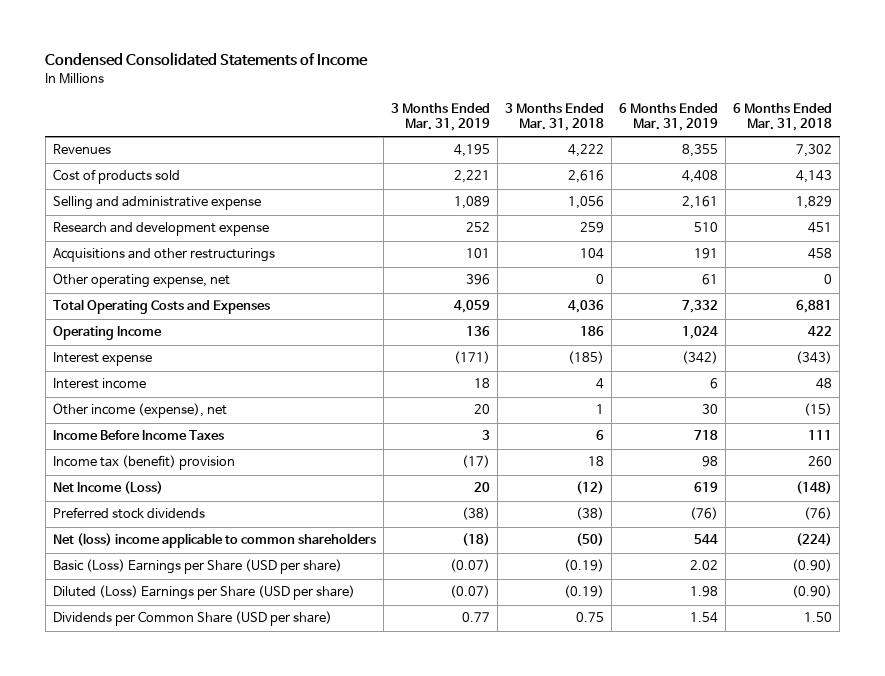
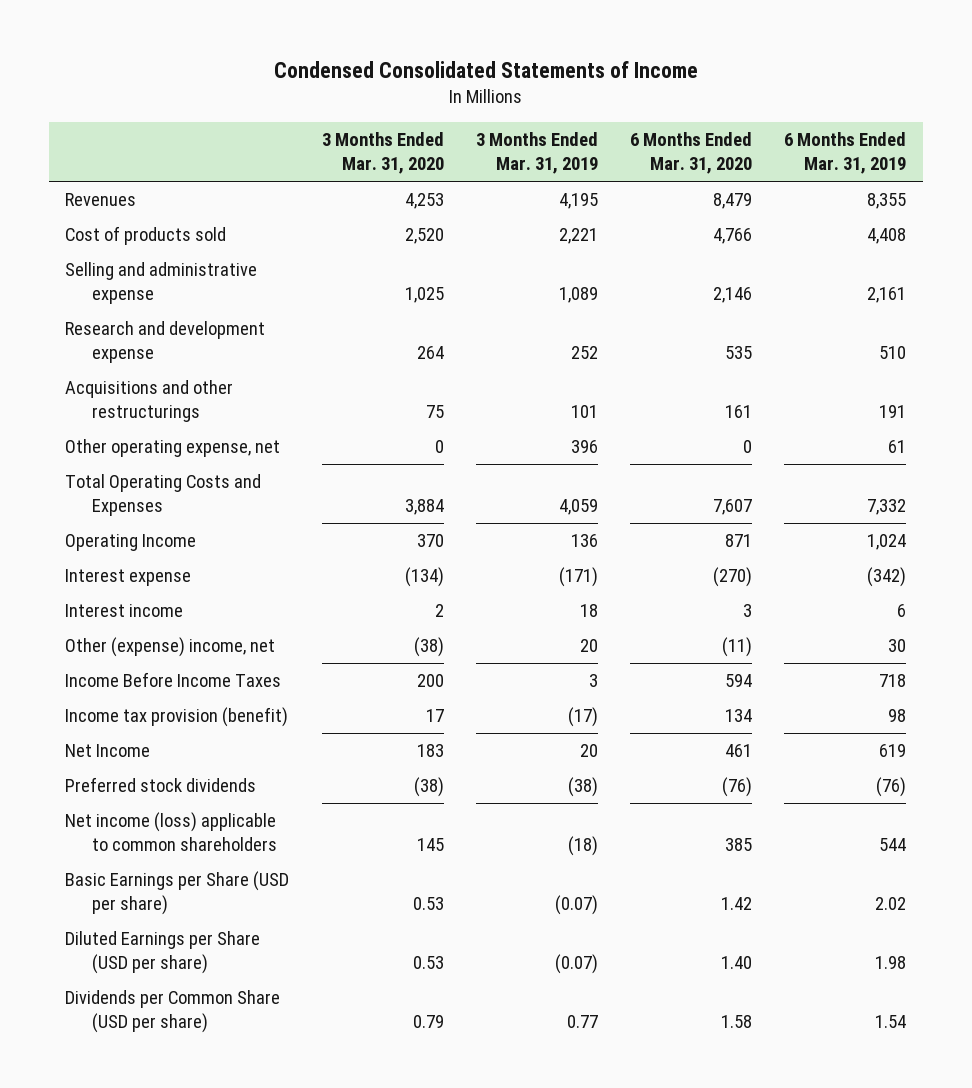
[505,103,605,132] 3 Months Ended Mar. 31, 2018 -> none
[733,103,833,132] 6 Months Ended Mar. 31, 2018 -> none
none -> [321,132,444,175] 3 Months Ended Mar. 31, 2020
none -> [630,132,753,175] 6 Months Ended Mar. 31, 2020
[52,403,227,419] Other income (expense), net -> [65,637,276,658] Other (expense) income, net
[52,455,235,471] Income tax (benefit) provision -> [65,707,289,728] Income tax provision (benefit)
[52,481,163,495] Net Income (Loss) -> [65,744,151,758] Net Income
[52,533,376,549] Net (loss) income applicable to common shareholders -> [65,812,277,852] Net income (loss) applicable to common shareholders
[52,559,342,575] Basic (Loss) Earnings per Share (USD per share) -> [65,871,290,916] Basic Earnings per Share (USD per share)
[52,585,355,601] Diluted (Loss) Earnings per Share (USD per share) -> [65,931,261,975] Diluted Earnings per Share (USD per share)

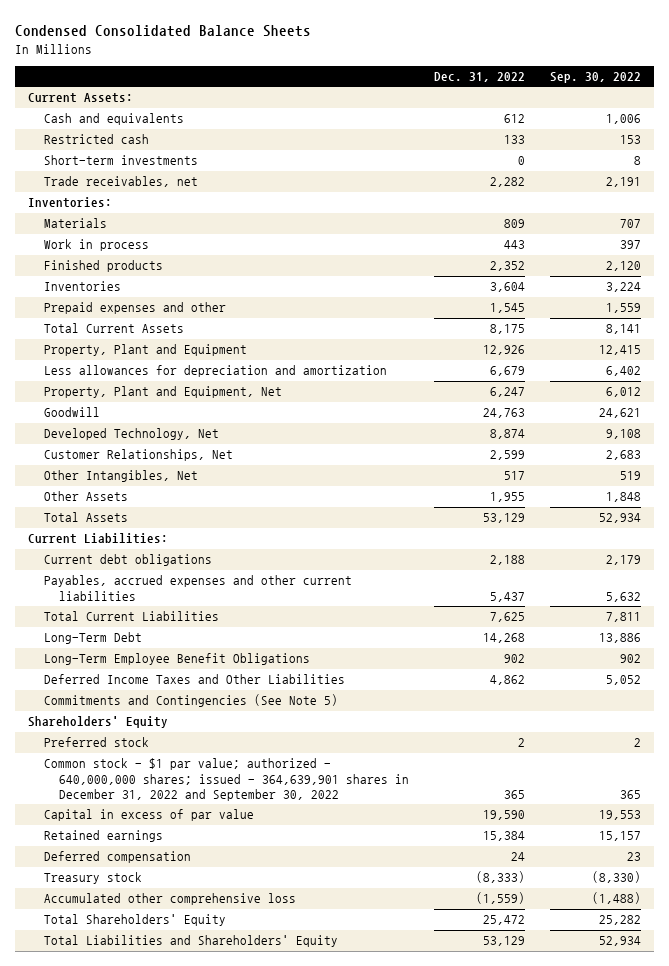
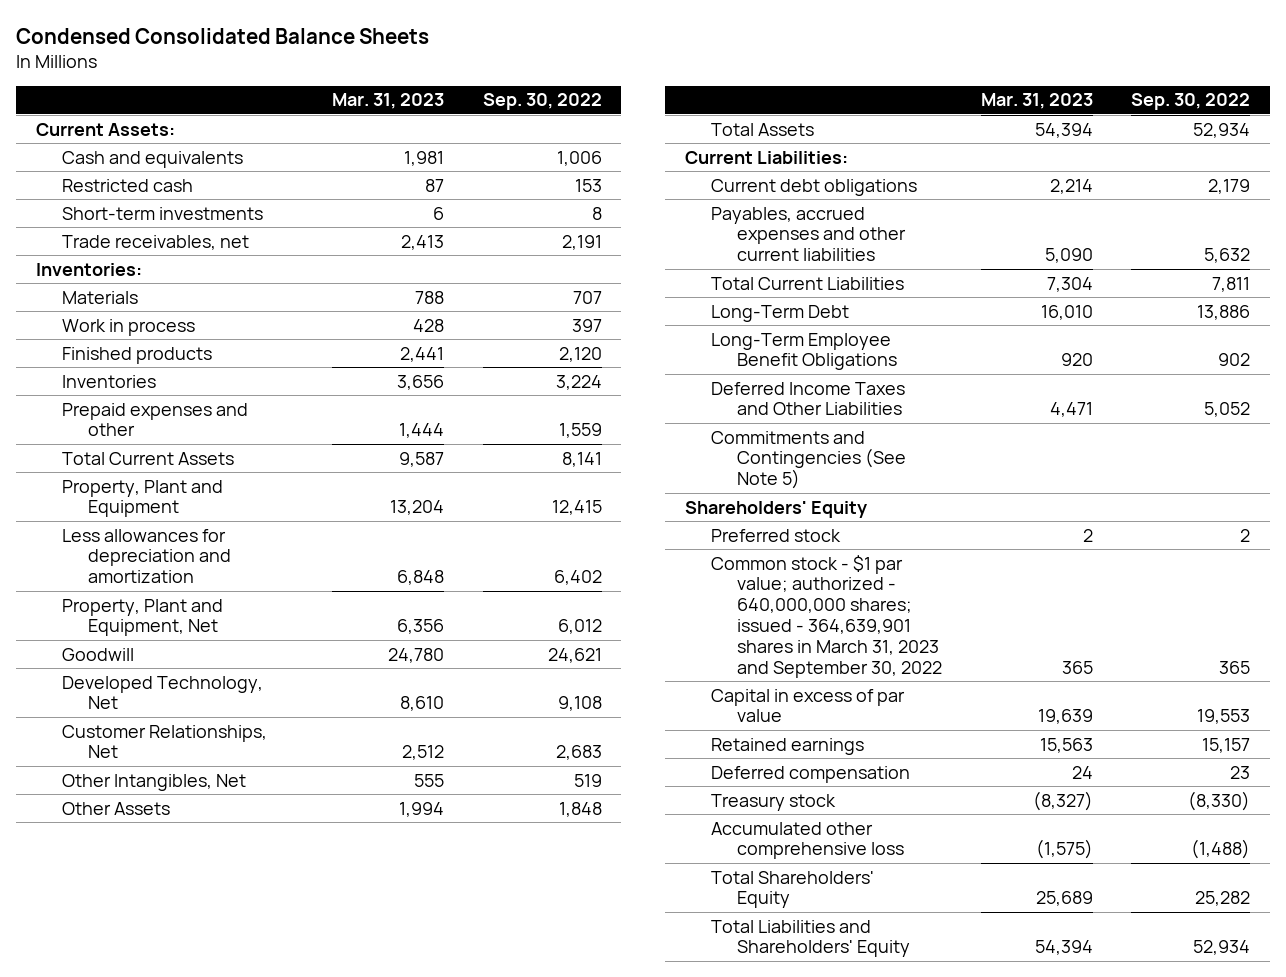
[434,72,526,83] Dec. 31, 2022 -> none
none -> [331,93,444,110] Mar. 31, 2023
[43,758,410,802] Common stock - $1 par value; authorized - 640,000,000 shares; issued - 364,639,901 shares in December 31, 2022 and September 30, 2022 -> [710,554,943,678] Common stock - $1 par value; authorized - 640,000,000 shares; issued - 364,639,901 shares in March 31, 2023 and September 30, 2022

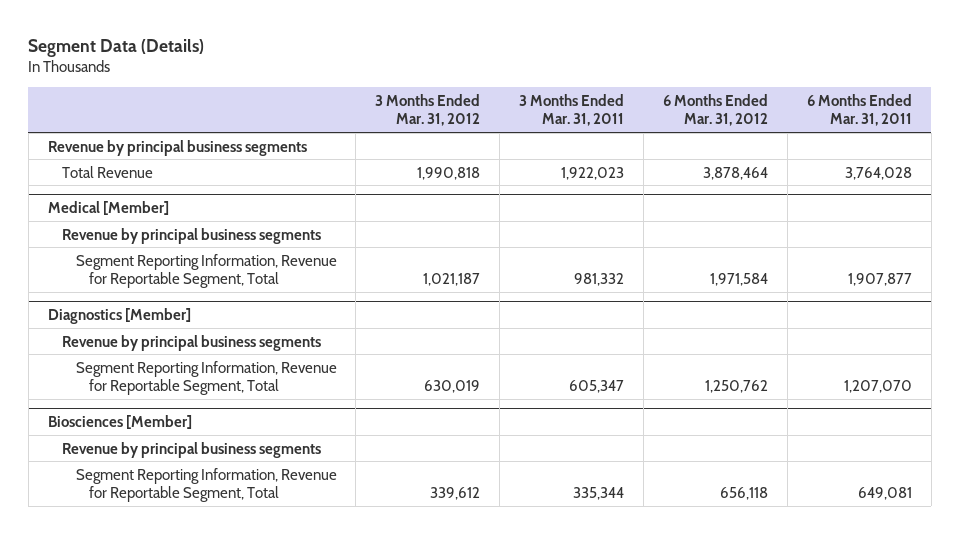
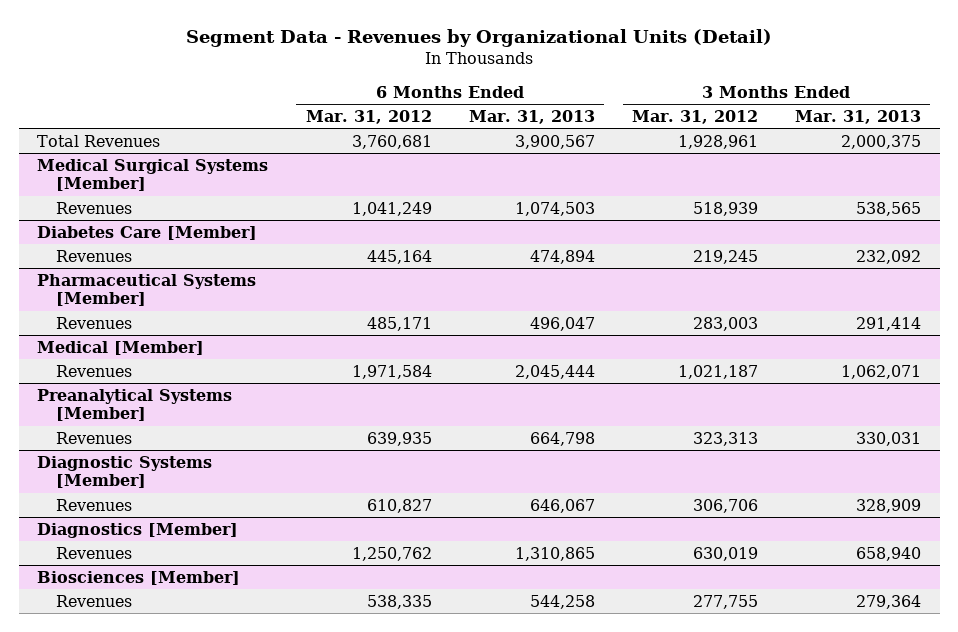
[28,38,205,57] Segment Data (Details) -> [186,29,773,48] Segment Data - Revenues by Organizational Units (Detail)
[519,93,625,127] 3 Months Ended Mar. 31, 2011 -> none
[806,93,912,127] 6 Months Ended Mar. 31, 2011 -> none
none -> [468,109,595,124] Mar. 31, 2013
none -> [794,109,921,124] Mar. 31, 2013
[47,139,307,156] Revenue by principal business segments -> none
[61,165,153,178] Total Revenue -> [37,134,161,147] Total Revenues
[417,166,481,180] 1,990,818 -> [677,134,758,149] 1,928,961
[702,166,768,180] 3,878,464 -> [351,134,432,149] 3,760,681
none -> [37,158,269,192] Medical Surgical Systems [Member]
none -> [55,201,132,214] Revenues
none -> [37,225,258,240] Diabetes Care [Member]
none -> [55,249,132,262] Revenues
none -> [37,273,257,307] Pharmaceutical Systems [Member]
none -> [55,316,132,329] Revenues
[61,227,321,244] Revenue by principal business segments -> none
[75,253,337,289] Segment Reporting Information, Revenue for Reportable Segment, Total -> [55,364,132,377] Revenues
none -> [37,388,233,422] Preanalytical Systems [Member]
none -> [55,431,132,444] Revenues
none -> [37,455,213,489] Diagnostic Systems [Member]
none -> [55,498,132,511] Revenues
[61,334,321,351] Revenue by principal business segments -> none
[75,360,337,396] Segment Reporting Information, Revenue for Reportable Segment, Total -> [55,546,132,559] Revenues
[61,441,321,458] Revenue by principal business segments -> none
[75,467,337,503] Segment Reporting Information, Revenue for Reportable Segment, Total -> none
none -> [55,594,132,607] Revenues

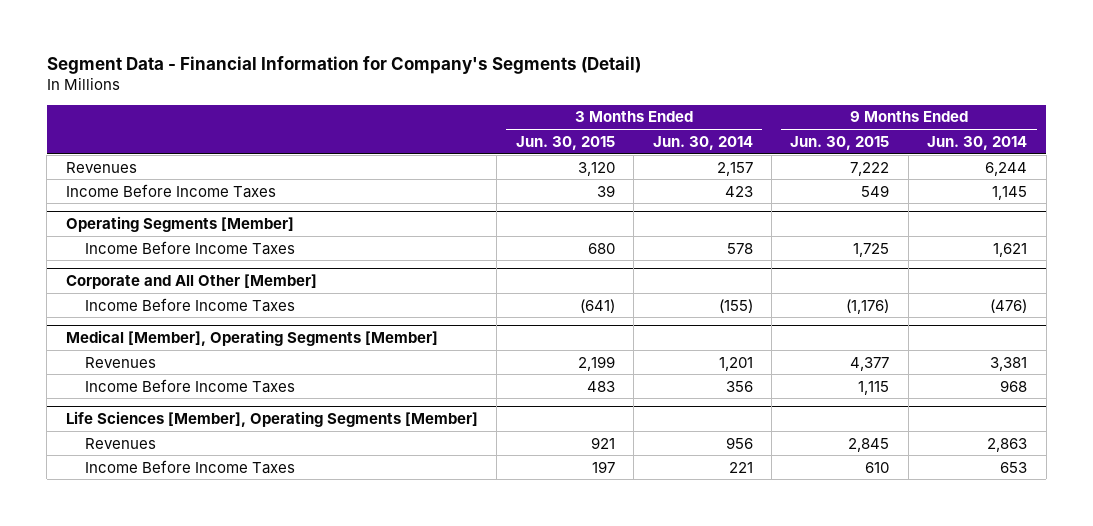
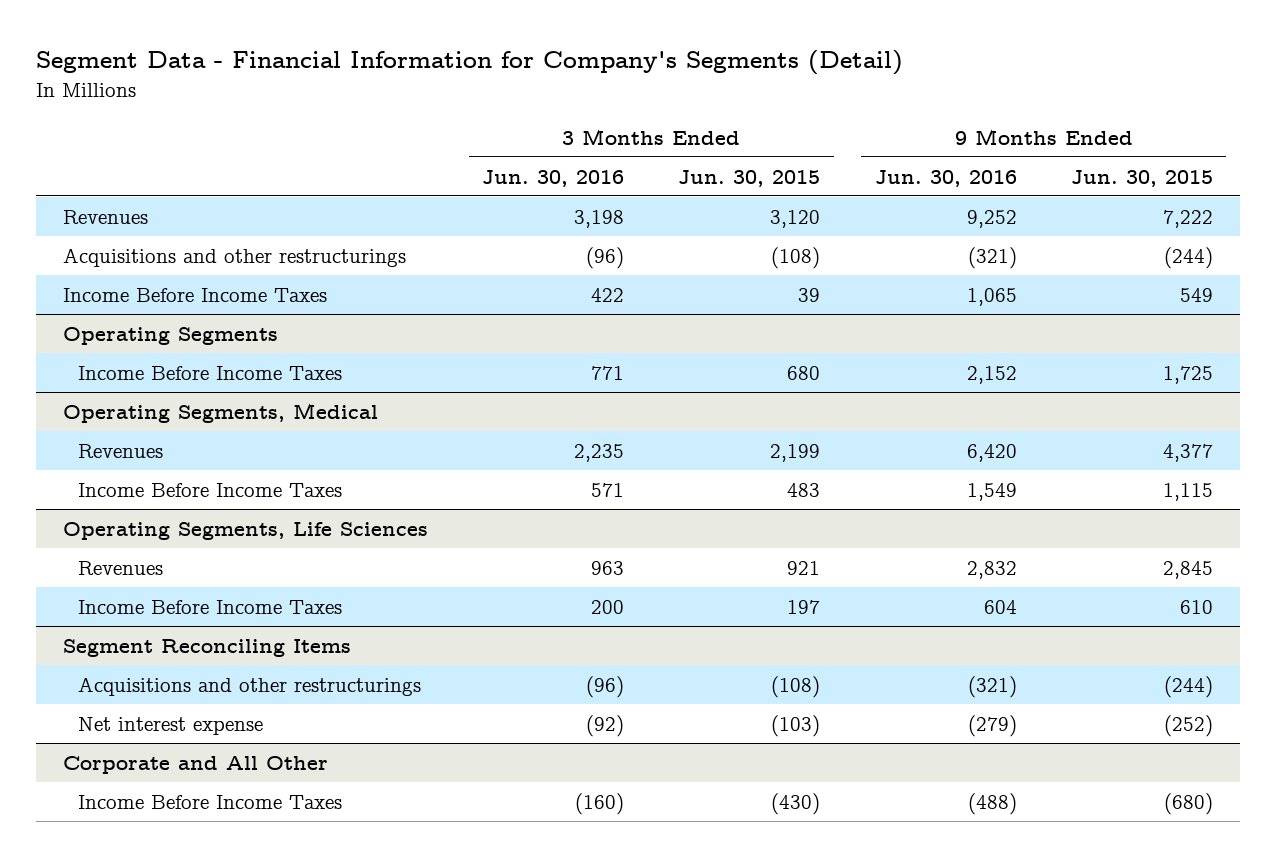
[652,135,753,150] Jun. 30, 2014 -> none
[927,135,1028,150] Jun. 30, 2014 -> none
none -> [482,169,625,187] Jun. 30, 2016
none -> [874,169,1017,187] Jun. 30, 2016
none -> [62,247,406,267] Acquisitions and other restructurings
[65,216,294,233] Operating Segments [Member] -> [62,326,278,345] Operating Segments
[65,274,317,290] Corporate and All Other [Member] -> none
[85,297,296,312] Income Before Income Taxes -> none
[65,330,438,347] Medical [Member], Operating Segments [Member] -> [62,402,378,423] Operating Segments, Medical
[65,411,478,428] Life Sciences [Member], Operating Segments [Member] -> [62,521,428,540] Operating Segments, Life Sciences
none -> [62,638,351,657] Segment Reconciling Items
none -> [77,676,421,696] Acquisitions and other restructurings
none -> [77,716,263,735] Net interest expense
none -> [62,755,328,774] Corporate and All Other
none -> [77,794,342,809] Income Before Income Taxes

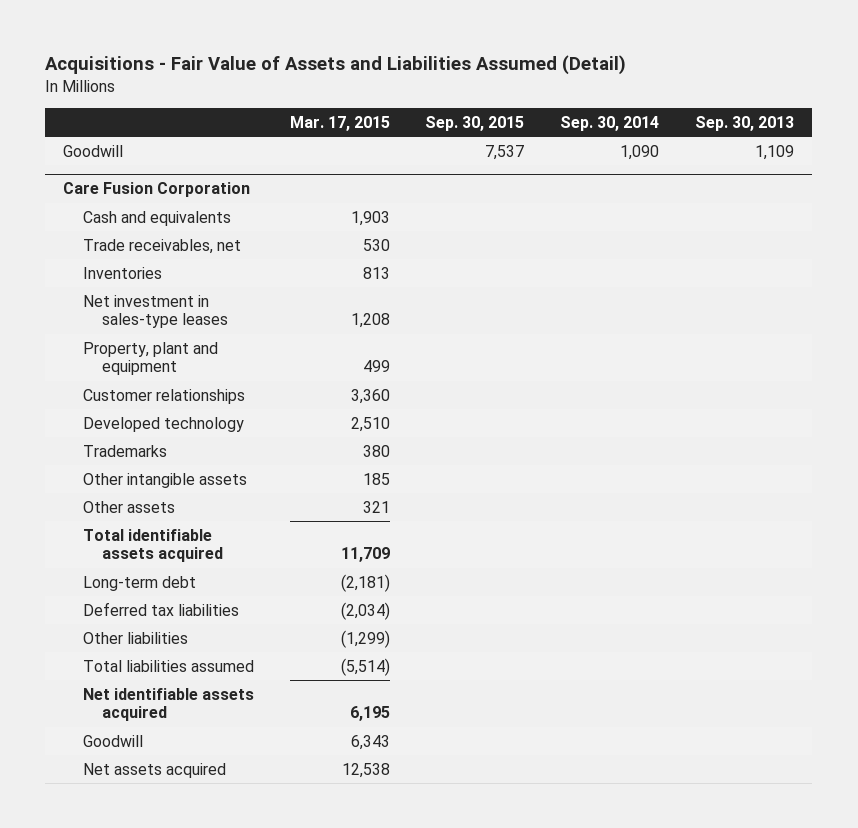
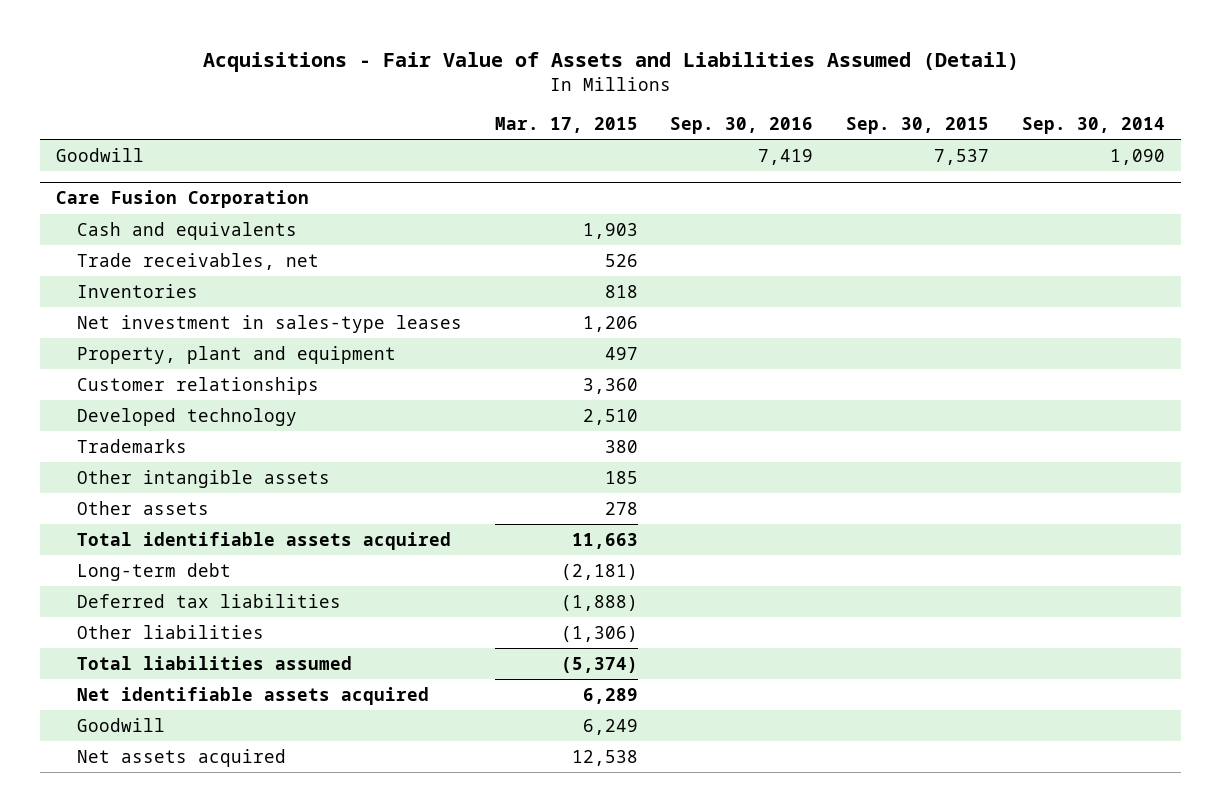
[695,115,795,131] Sep. 30, 2013 -> none
none -> [670,117,814,135] Sep. 30, 2016
[362,238,390,251] 530 -> [604,253,638,267] 526
[362,266,390,279] 813 -> [604,284,638,298] 818
[350,313,390,329] 1,208 -> [582,315,638,332] 1,206
[362,360,390,373] 499 -> [604,346,638,360] 497
[362,500,390,513] 321 -> [604,501,638,515] 278
[340,547,390,563] 11,709 -> [571,532,638,549] 11,663
[340,601,390,620] (2,034) -> [560,594,638,611] (1,888)
[340,629,390,648] (1,299) -> [560,625,638,642] (1,306)
[340,657,390,676] (5,514) -> [560,656,638,673] (5,374)
[349,706,390,722] 6,195 -> [582,687,638,704] 6,289
[350,734,390,750] 6,343 -> [582,718,638,735] 6,249

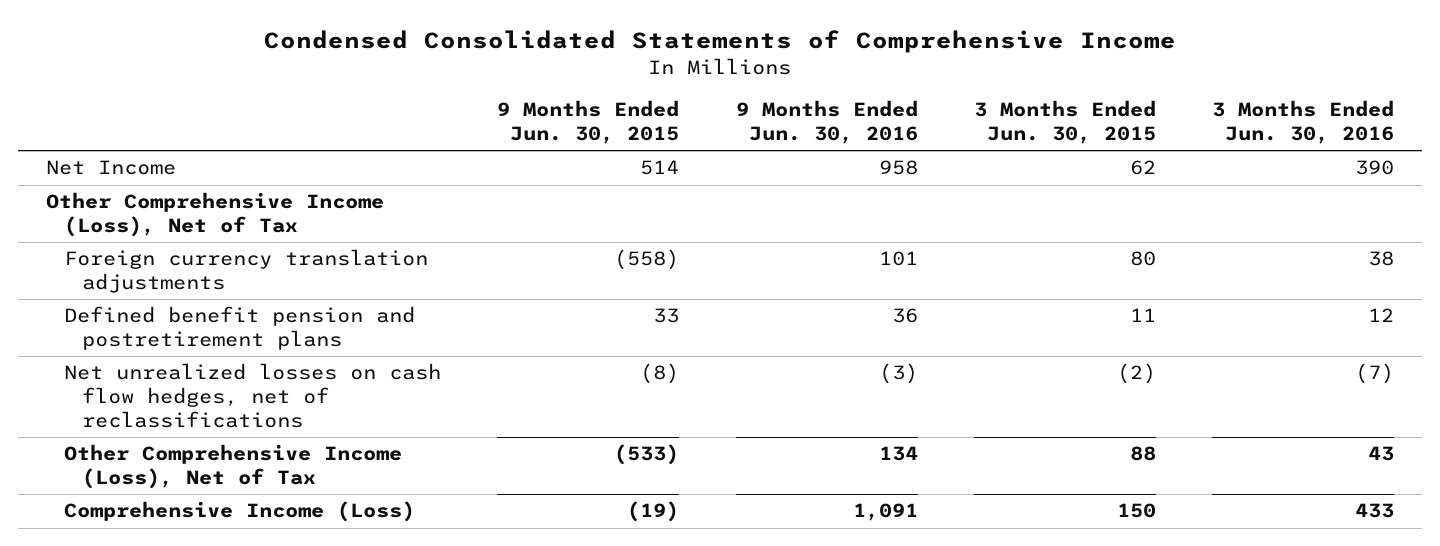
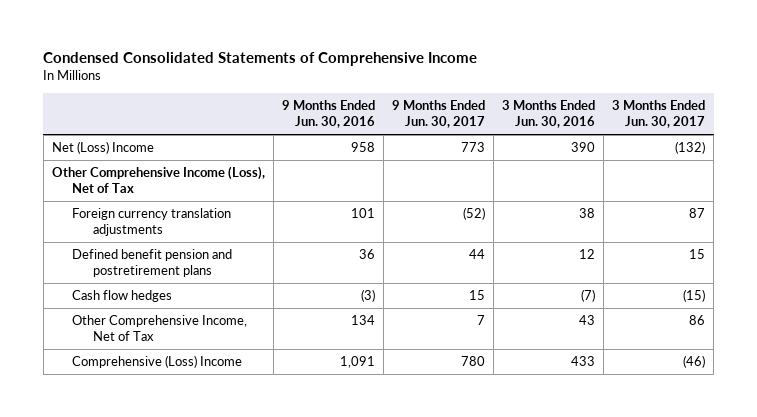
[497,100,680,145] 9 Months Ended Jun. 30, 2015 -> none
[974,100,1157,145] 3 Months Ended Jun. 30, 2015 -> none
none -> [391,100,485,129] 9 Months Ended Jun. 30, 2017
none -> [612,100,706,129] 3 Months Ended Jun. 30, 2017
[46,160,177,176] Net Income -> [51,141,154,155] Net (Loss) Income
[64,363,442,429] Net unrealized losses on cash flow hedges, net of reclassifications -> [72,290,173,303] Cash flow hedges
[64,444,403,490] Other Comprehensive Income (Loss), Net of Tax -> [72,315,248,342] Other Comprehensive Income, Net of Tax
[64,501,416,523] Comprehensive Income (Loss) -> [72,355,243,369] Comprehensive (Loss) Income

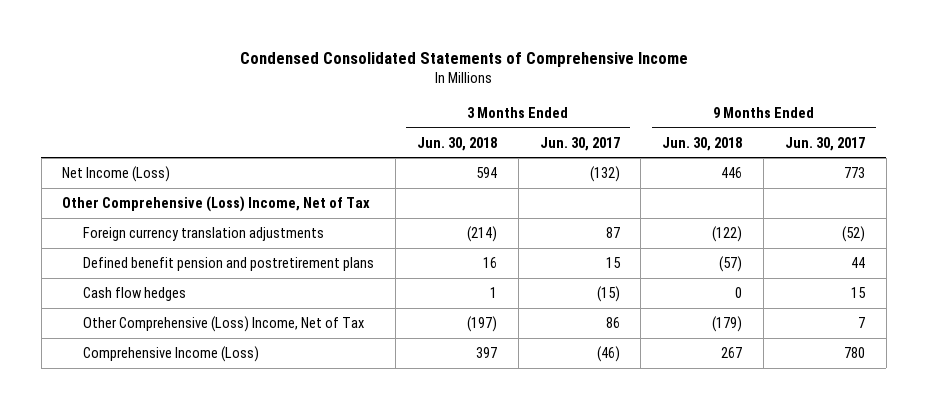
[281,100,375,129] 9 Months Ended Jun. 30, 2016 -> none
[502,100,596,129] 3 Months Ended Jun. 30, 2016 -> none
none -> [416,136,497,151] Jun. 30, 2018
none -> [662,136,743,151] Jun. 30, 2018
[51,141,154,155] Net (Loss) Income -> [62,165,171,182] Net Income (Loss)
[51,166,265,194] Other Comprehensive Income (Loss), Net of Tax -> [62,195,371,212] Other Comprehensive (Loss) Income, Net of Tax
[72,315,248,342] Other Comprehensive Income, Net of Tax -> [83,315,365,332] Other Comprehensive (Loss) Income, Net of Tax
[72,355,243,369] Comprehensive (Loss) Income -> [83,345,260,362] Comprehensive Income (Loss)

